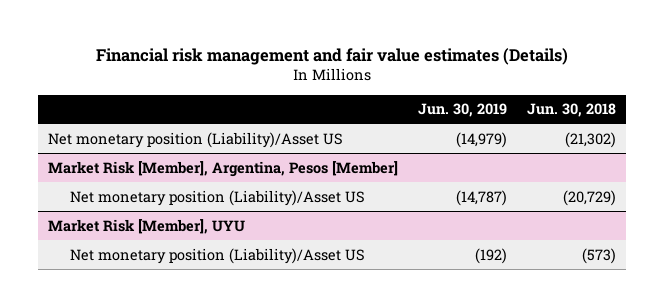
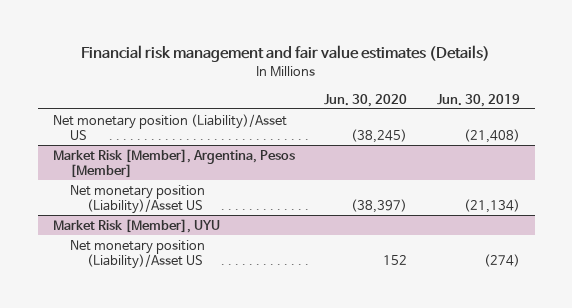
[526,103,616,118] Jun. 30, 2018 -> none
none -> [324,93,408,107] Jun. 30, 2020
[456,131,508,148] (14,979) -> [463,128,520,143] (21,408)
[456,189,508,206] (14,787) -> [463,198,520,213] (21,134)
[475,247,508,264] (192) -> [483,253,520,267] (274)

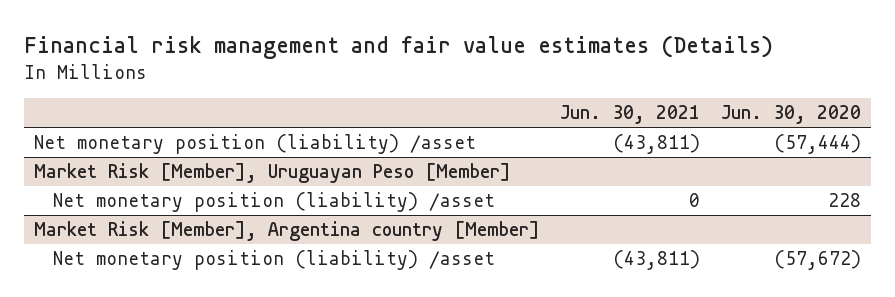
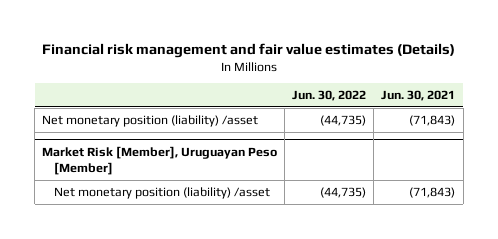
[720,105,861,125] Jun. 30, 2020 -> none
none -> [292,89,367,101] Jun. 30, 2022
[613,134,701,155] (43,811) -> [409,114,456,126] (71,843)
[33,221,540,242] Market Risk [Member], Argentina country [Member] -> none
[52,250,495,271] Net monetary position (liability) /asset -> none
[689,193,701,208] 0 -> [409,186,456,198] (71,843)

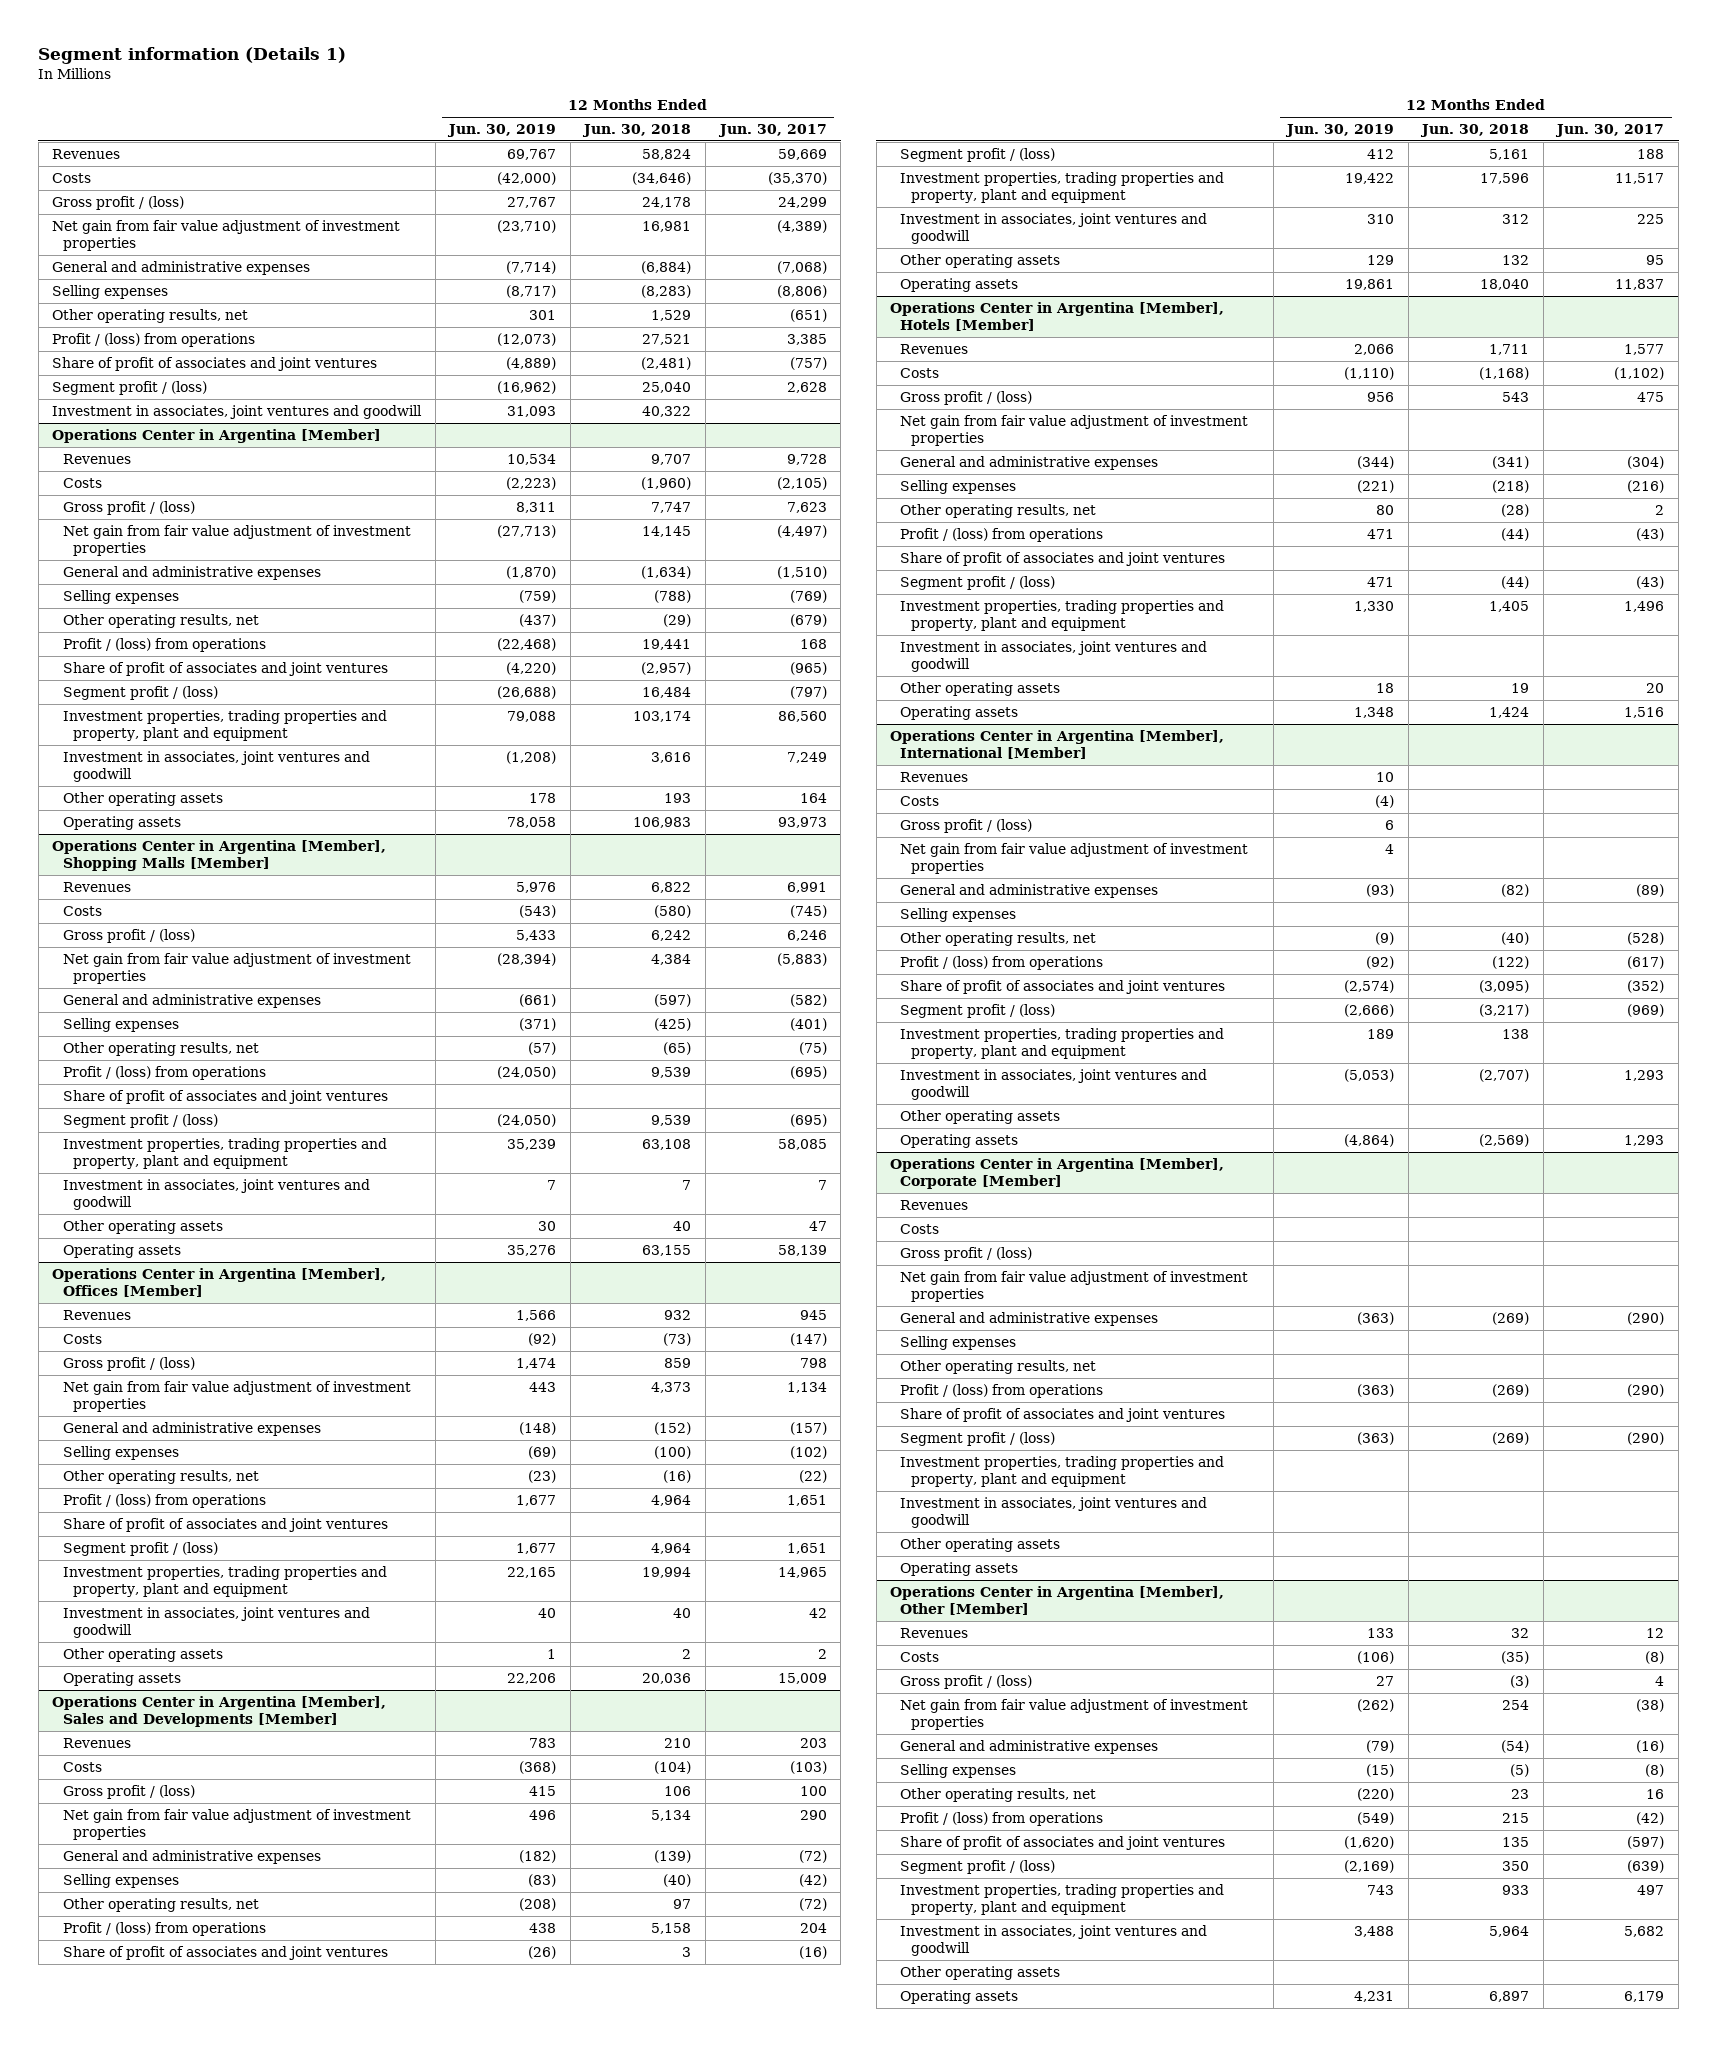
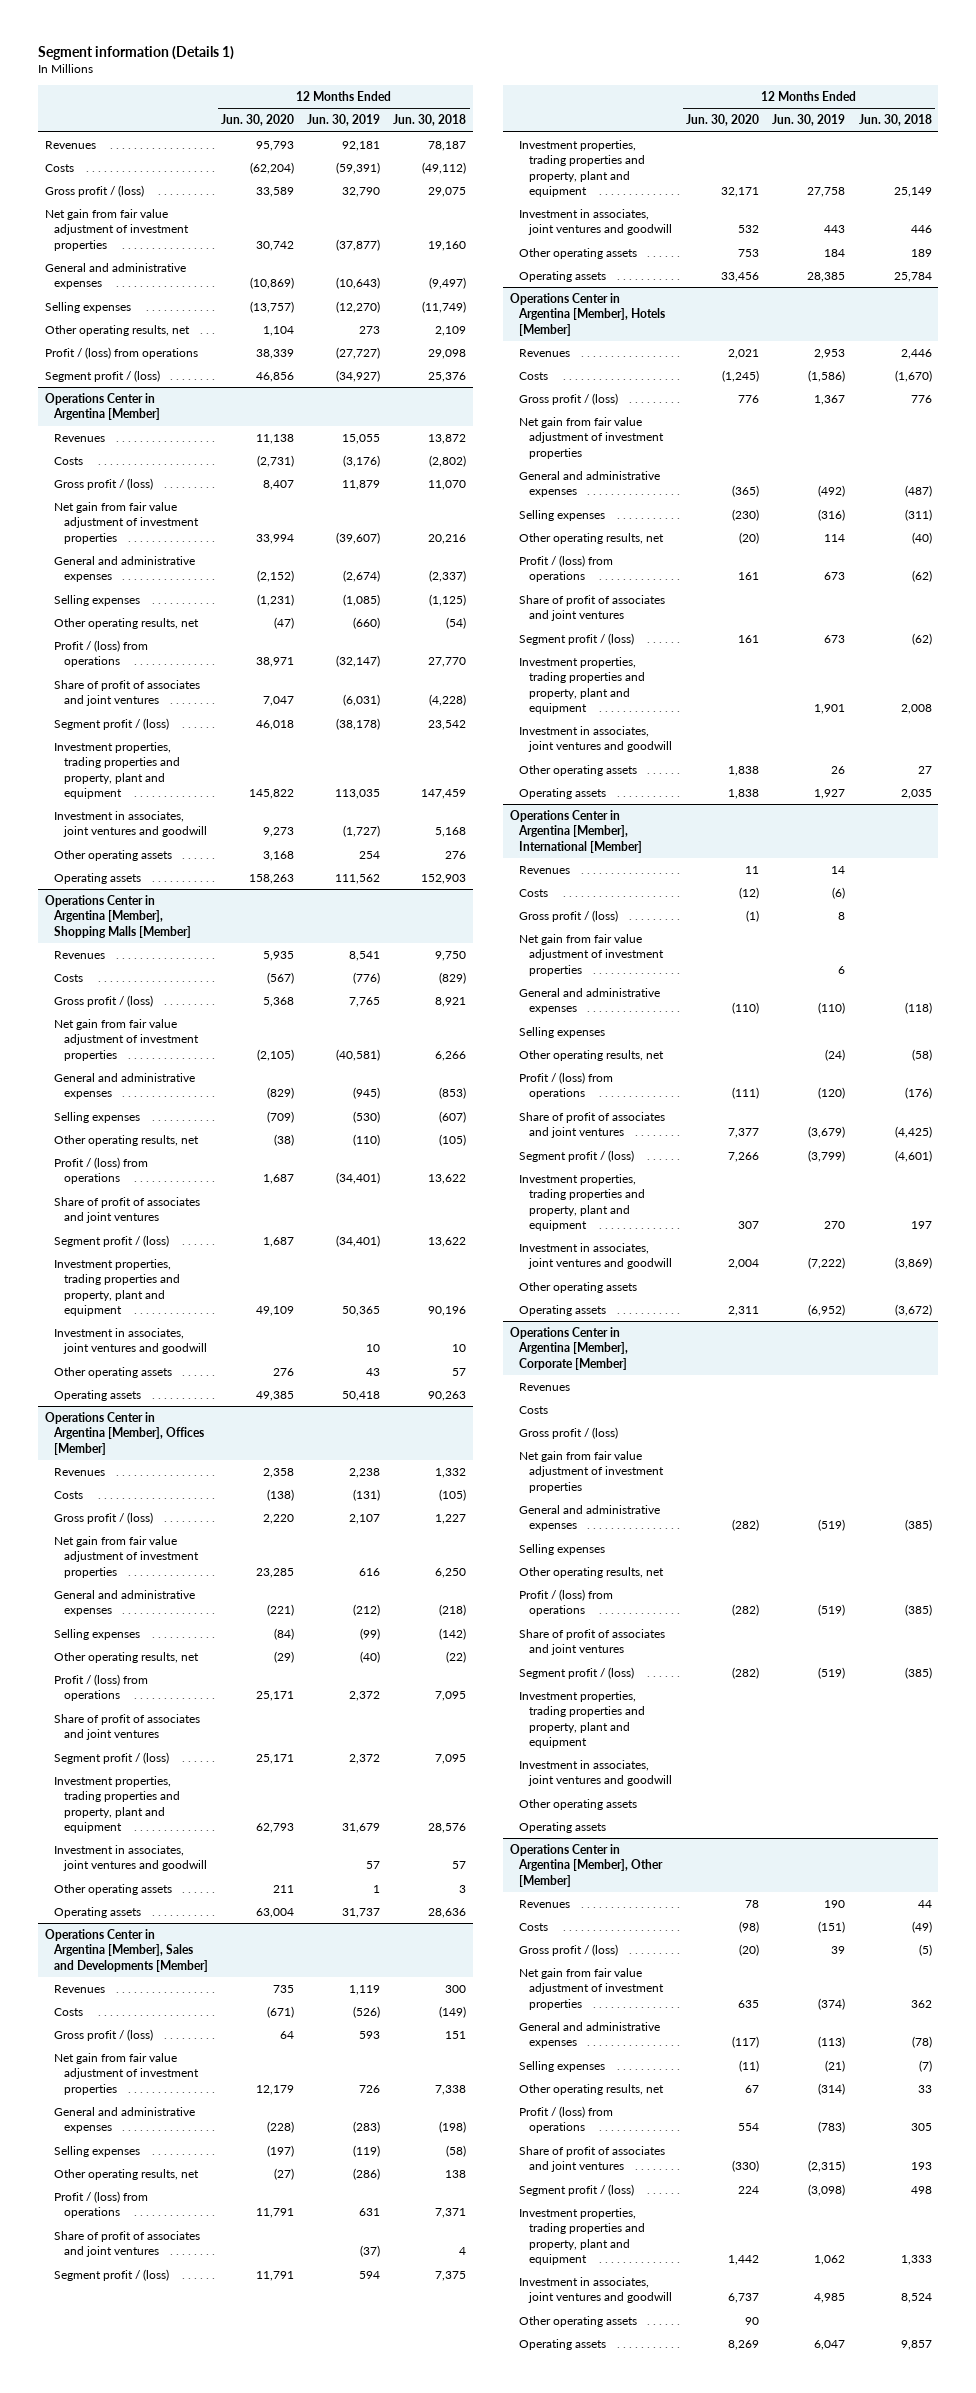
[717,124,827,138] Jun. 30, 2017 -> none
none -> [221,114,295,127] Jun. 30, 2020
[52,356,378,371] Share of profit of associates and joint ventures -> none
[52,404,423,419] Investment in associates, joint ventures and goodwill -> none
[507,148,557,160] 69,767 -> [342,141,381,152] 92,181
[642,148,692,160] 58,824 -> [428,141,467,152] 78,187
[497,171,557,185] (42,000) -> [336,162,381,175] (59,391)
[632,171,692,185] (34,646) -> [422,162,467,175] (49,112)
[507,196,557,208] 27,767 -> [342,187,381,198] 32,790
[642,196,692,208] 24,178 -> [428,187,467,198] 29,075
[497,219,557,233] (23,710) -> [336,238,381,251] (37,877)
[642,220,692,232] 16,981 -> [428,240,467,251] 19,160
[506,260,557,274] (7,714) -> [336,277,381,290] (10,643)
[641,260,692,274] (6,884) -> [429,277,467,290] (9,497)
[506,284,557,298] (8,717) -> [336,301,381,314] (12,270)
[641,284,692,298] (8,283) -> [422,301,467,314] (11,749)
[529,309,557,320] 301 -> [359,326,381,335] 273
[651,309,692,321] 1,529 -> [435,326,467,337] 2,109
[497,332,557,346] (12,073) -> [336,347,381,360] (27,727)
[642,333,692,345] 27,521 -> [428,349,467,360] 29,098
[497,380,557,394] (16,962) -> [336,370,381,383] (34,927)
[642,381,692,393] 25,040 -> [428,372,467,383] 25,376
[507,453,557,465] 10,534 -> [342,434,381,445] 15,055
[651,453,692,465] 9,707 -> [428,434,467,445] 13,872
[506,476,557,490] (2,223) -> [343,455,381,468] (3,176)
[641,476,692,490] (1,960) -> [429,455,467,468] (2,802)
[516,501,557,513] 8,311 -> [342,480,381,491] 11,879
[651,501,692,513] 7,747 -> [428,480,467,491] 11,070
[497,524,557,538] (27,713) -> [336,531,381,544] (39,607)
[642,525,692,537] 14,145 -> [428,533,467,544] 20,216
[506,565,557,579] (1,870) -> [343,570,381,583] (2,674)
[641,565,692,579] (1,634) -> [429,570,467,583] (2,337)
[519,589,557,603] (759) -> [343,594,381,607] (1,085)
[654,589,692,603] (788) -> [429,594,467,607] (1,125)
[519,613,557,627] (437) -> [353,617,381,630] (660)
[663,613,692,627] (29) -> [446,617,467,630] (54)
[497,637,557,651] (22,468) -> [336,655,381,668] (32,147)
[642,638,692,650] 19,441 -> [428,657,467,668] 27,770
[506,661,557,675] (4,220) -> [343,694,381,707] (6,031)
[641,661,692,675] (2,957) -> [429,694,467,707] (4,228)
[497,685,557,699] (26,688) -> [336,718,381,731] (38,178)
[642,686,692,698] 16,484 -> [428,720,467,731] 23,542
[507,710,557,722] 79,088 -> [335,788,381,799] 113,035
[633,710,692,722] 103,174 -> [421,788,467,799] 147,459
[506,750,557,764] (1,208) -> [343,825,381,838] (1,727)
[651,751,692,763] 3,616 -> [435,827,467,838] 5,168
[529,792,557,803] 178 -> [359,851,381,860] 254
[664,792,692,803] 193 -> [445,851,467,860] 276
[507,816,557,828] 78,058 -> [335,874,381,885] 111,562
[633,816,692,828] 106,983 -> [421,874,467,885] 152,903
[516,881,557,893] 5,976 -> [349,951,381,962] 8,541
[651,881,692,893] 6,822 -> [435,951,467,962] 9,750
[519,904,557,918] (543) -> [353,972,381,985] (776)
[654,904,692,918] (580) -> [439,972,467,985] (829)
[516,929,557,941] 5,433 -> [349,997,381,1008] 7,765
[651,929,692,941] 6,242 -> [435,997,467,1008] 8,921
[497,952,557,966] (28,394) -> [336,1048,381,1061] (40,581)
[651,953,692,965] 4,384 -> [435,1050,467,1061] 6,266
[519,993,557,1007] (661) -> [353,1087,381,1100] (945)
[654,993,692,1007] (597) -> [439,1087,467,1100] (853)
[519,1017,557,1031] (371) -> [353,1111,381,1124] (530)
[654,1017,692,1031] (425) -> [439,1111,467,1124] (607)
[528,1041,557,1055] (57) -> [353,1134,381,1147] (110)
[663,1041,692,1055] (65) -> [439,1134,467,1147] (105)
[497,1065,557,1079] (24,050) -> [336,1172,381,1185] (34,401)
[651,1066,692,1078] 9,539 -> [428,1174,467,1185] 13,622
[497,1113,557,1127] (24,050) -> [336,1235,381,1248] (34,401)
[651,1114,692,1126] 9,539 -> [428,1237,467,1248] 13,622
[507,1138,557,1150] 35,239 -> [342,1305,381,1316] 50,365
[642,1138,692,1150] 63,108 -> [428,1305,467,1316] 90,196
[547,1179,557,1190] 7 -> [366,1344,381,1353] 10
[682,1179,692,1190] 7 -> [452,1344,467,1353] 10
[538,1220,557,1231] 30 -> [366,1368,381,1377] 43
[673,1220,692,1231] 40 -> [452,1368,467,1377] 57
[507,1244,557,1256] 35,276 -> [342,1391,381,1402] 50,418
[642,1244,692,1256] 63,155 -> [428,1391,467,1402] 90,263
[516,1309,557,1321] 1,566 -> [349,1468,381,1479] 2,238
[664,1309,692,1320] 932 -> [435,1468,467,1479] 1,332
[528,1332,557,1346] (92) -> [353,1489,381,1502] (131)
[663,1332,692,1346] (73) -> [439,1489,467,1502] (105)
[516,1357,557,1369] 1,474 -> [349,1514,381,1525] 2,107
[664,1357,692,1368] 859 -> [435,1514,467,1525] 1,227
[529,1381,557,1392] 443 -> [359,1567,381,1576] 616
[651,1381,692,1393] 4,373 -> [435,1567,467,1578] 6,250
[519,1421,557,1435] (148) -> [353,1604,381,1617] (212)
[654,1421,692,1435] (152) -> [439,1604,467,1617] (218)
[528,1445,557,1459] (69) -> [360,1628,381,1641] (99)
[654,1445,692,1459] (100) -> [439,1628,467,1641] (142)
[528,1469,557,1483] (23) -> [360,1651,381,1664] (40)
[663,1469,692,1483] (16) -> [446,1651,467,1664] (22)
[516,1494,557,1506] 1,677 -> [349,1691,381,1702] 2,372
[651,1494,692,1506] 4,964 -> [435,1691,467,1702] 7,095
[516,1542,557,1554] 1,677 -> [349,1754,381,1765] 2,372
[651,1542,692,1554] 4,964 -> [435,1754,467,1765] 7,095
[507,1566,557,1578] 22,165 -> [342,1822,381,1833] 31,679
[642,1566,692,1578] 19,994 -> [428,1822,467,1833] 28,576
[538,1607,557,1618] 40 -> [366,1861,381,1870] 57
[673,1607,692,1618] 40 -> [452,1861,467,1870] 57
[682,1648,692,1659] 2 -> [459,1885,467,1894] 3
[507,1672,557,1684] 22,206 -> [342,1908,381,1919] 31,737
[642,1672,692,1684] 20,036 -> [428,1908,467,1919] 28,636
[529,1737,557,1748] 783 -> [349,1985,381,1996] 1,119
[664,1737,692,1748] 210 -> [445,1985,467,1994] 300
[519,1760,557,1774] (368) -> [353,2006,381,2019] (526)
[654,1760,692,1774] (104) -> [439,2006,467,2019] (149)
[529,1785,557,1796] 415 -> [359,2031,381,2040] 593
[664,1785,692,1796] 106 -> [445,2031,467,2040] 151
[529,1809,557,1820] 496 -> [359,2084,381,2093] 726
[651,1809,692,1821] 5,134 -> [435,2084,467,2095] 7,338
[519,1849,557,1863] (182) -> [353,2121,381,2134] (283)
[654,1849,692,1863] (139) -> [439,2121,467,2134] (198)
[528,1873,557,1887] (83) -> [353,2145,381,2158] (119)
[663,1873,692,1887] (40) -> [446,2145,467,2158] (58)
[519,1897,557,1911] (208) -> [353,2168,381,2181] (286)
[673,1898,692,1909] 97 -> [445,2170,467,2179] 138
[529,1922,557,1933] 438 -> [359,2208,381,2217] 631
[651,1922,692,1934] 5,158 -> [435,2208,467,2219] 7,371
[528,1945,557,1959] (26) -> [360,2245,381,2258] (37)
[682,1946,692,1957] 3 -> [459,2247,467,2256] 4
[1367,148,1395,159] 412 -> [359,2271,381,2280] 594
[1489,148,1530,160] 5,161 -> [435,2271,467,2282] 7,375
[1345,172,1395,184] 19,422 -> [807,186,846,197] 27,758
[1480,172,1530,184] 17,596 -> [893,186,932,197] 25,149
[1367,213,1395,224] 310 -> [824,225,846,234] 443
[1502,213,1530,224] 312 -> [910,225,932,234] 446
[1367,254,1395,265] 129 -> [824,249,846,258] 184
[1502,254,1530,265] 132 -> [910,249,932,258] 189
[1345,278,1395,290] 19,861 -> [807,272,846,283] 28,385
[1480,278,1530,290] 18,040 -> [893,272,932,283] 25,784
[1354,343,1395,355] 2,066 -> [814,349,846,360] 2,953
[1489,343,1530,355] 1,711 -> [900,349,932,360] 2,446
[1344,366,1395,380] (1,110) -> [808,370,846,383] (1,586)
[1479,366,1530,380] (1,168) -> [894,370,932,383] (1,670)
[1367,391,1395,402] 956 -> [814,395,846,406] 1,367
[1502,391,1530,402] 543 -> [910,395,932,404] 776
[1357,455,1395,469] (344) -> [818,485,846,498] (492)
[1492,455,1530,469] (341) -> [904,485,932,498] (487)
[1357,479,1395,493] (221) -> [818,509,846,522] (316)
[1492,479,1530,493] (218) -> [904,509,932,522] (311)
[1376,504,1395,515] 80 -> [824,534,846,543] 114
[1501,503,1530,517] (28) -> [911,532,932,545] (40)
[1367,528,1395,539] 471 -> [824,572,846,581] 673
[1501,527,1530,541] (44) -> [911,570,932,583] (62)
[1367,576,1395,587] 471 -> [824,635,846,644] 673
[1501,575,1530,589] (44) -> [911,633,932,646] (62)
[1354,600,1395,612] 1,330 -> [814,703,846,714] 1,901
[1489,600,1530,612] 1,405 -> [900,703,932,714] 2,008
[1376,682,1395,693] 18 -> [831,766,846,775] 26
[1511,682,1530,693] 19 -> [917,766,932,775] 27
[1354,706,1395,718] 1,348 -> [814,789,846,800] 1,927
[1489,706,1530,718] 1,424 -> [900,789,932,800] 2,035
[1376,771,1395,782] 10 -> [831,866,846,875] 14
[1375,794,1395,808] (4) -> [832,887,846,900] (6)
[1385,819,1395,830] 6 -> [838,912,846,921] 8
[1385,843,1395,854] 4 -> [838,965,846,974] 6
[1366,883,1395,897] (93) -> [818,1002,846,1015] (110)
[1501,883,1530,897] (82) -> [904,1002,932,1015] (118)
[1375,931,1395,945] (9) -> [825,1049,846,1062] (24)
[1501,931,1530,945] (40) -> [911,1049,932,1062] (58)
[1366,955,1395,969] (92) -> [818,1087,846,1100] (120)
[1492,955,1530,969] (122) -> [904,1087,932,1100] (176)
[1344,979,1395,993] (2,574) -> [808,1126,846,1139] (3,679)
[1479,979,1530,993] (3,095) -> [894,1126,932,1139] (4,425)
[1344,1003,1395,1017] (2,666) -> [808,1150,846,1163] (3,799)
[1479,1003,1530,1017] (3,217) -> [894,1150,932,1163] (4,601)
[1367,1028,1395,1039] 189 -> [824,1220,846,1229] 270
[1502,1028,1530,1039] 138 -> [910,1220,932,1229] 197
[1344,1068,1395,1082] (5,053) -> [808,1257,846,1270] (7,222)
[1479,1068,1530,1082] (2,707) -> [894,1257,932,1270] (3,869)
[1344,1133,1395,1147] (4,864) -> [808,1304,846,1317] (6,952)
[1479,1133,1530,1147] (2,569) -> [894,1304,932,1317] (3,672)
[1357,1311,1395,1325] (363) -> [818,1519,846,1532] (519)
[1492,1311,1530,1325] (269) -> [904,1519,932,1532] (385)
[1357,1383,1395,1397] (363) -> [818,1604,846,1617] (519)
[1492,1383,1530,1397] (269) -> [904,1604,932,1617] (385)
[1357,1431,1395,1445] (363) -> [818,1667,846,1680] (519)
[1492,1431,1530,1445] (269) -> [904,1667,932,1680] (385)
[1367,1627,1395,1638] 133 -> [824,1900,846,1909] 190
[1511,1627,1530,1638] 32 -> [917,1900,932,1909] 44
[1357,1650,1395,1664] (106) -> [818,1921,846,1934] (151)
[1501,1650,1530,1664] (35) -> [911,1921,932,1934] (49)
[1376,1675,1395,1686] 27 -> [831,1946,846,1955] 39
[1510,1674,1530,1688] (3) -> [918,1944,932,1957] (5)
[1357,1698,1395,1712] (262) -> [818,1997,846,2010] (374)
[1502,1699,1530,1710] 254 -> [910,1999,932,2008] 362
[1366,1739,1395,1753] (79) -> [818,2036,846,2049] (113)
[1501,1739,1530,1753] (54) -> [911,2036,932,2049] (78)
[1366,1763,1395,1777] (15) -> [825,2060,846,2073] (21)
[1510,1763,1530,1777] (5) -> [918,2060,932,2073] (7)
[1357,1787,1395,1801] (220) -> [818,2083,846,2096] (314)
[1511,1788,1530,1799] 23 -> [917,2085,932,2094] 33
[1357,1811,1395,1825] (549) -> [818,2121,846,2134] (783)
[1502,1812,1530,1823] 215 -> [910,2123,932,2132] 305
[1344,1835,1395,1849] (1,620) -> [808,2160,846,2173] (2,315)
[1502,1836,1530,1847] 135 -> [910,2162,932,2171] 193
[1344,1859,1395,1873] (2,169) -> [808,2184,846,2197] (3,098)
[1502,1860,1530,1871] 350 -> [910,2186,932,2195] 498
[1367,1884,1395,1895] 743 -> [814,2254,846,2265] 1,062
[1502,1884,1530,1895] 933 -> [900,2254,932,2265] 1,333
[1354,1925,1395,1937] 3,488 -> [814,2293,846,2304] 4,985
[1489,1925,1530,1937] 5,964 -> [900,2293,932,2304] 8,524
[1354,1990,1395,2002] 4,231 -> [814,2340,846,2351] 6,047
[1489,1990,1530,2002] 6,897 -> [900,2340,932,2351] 9,857

